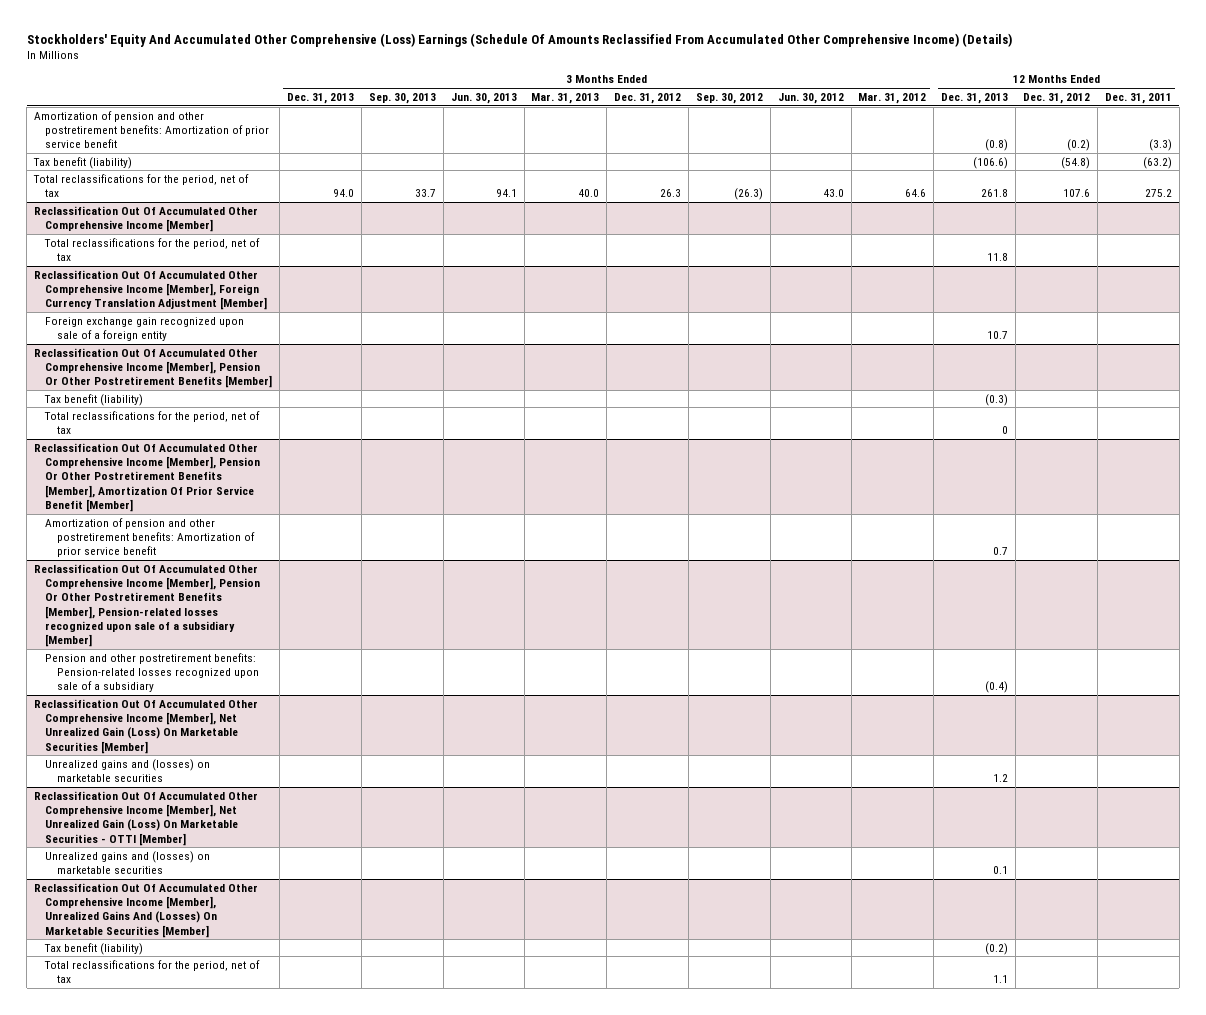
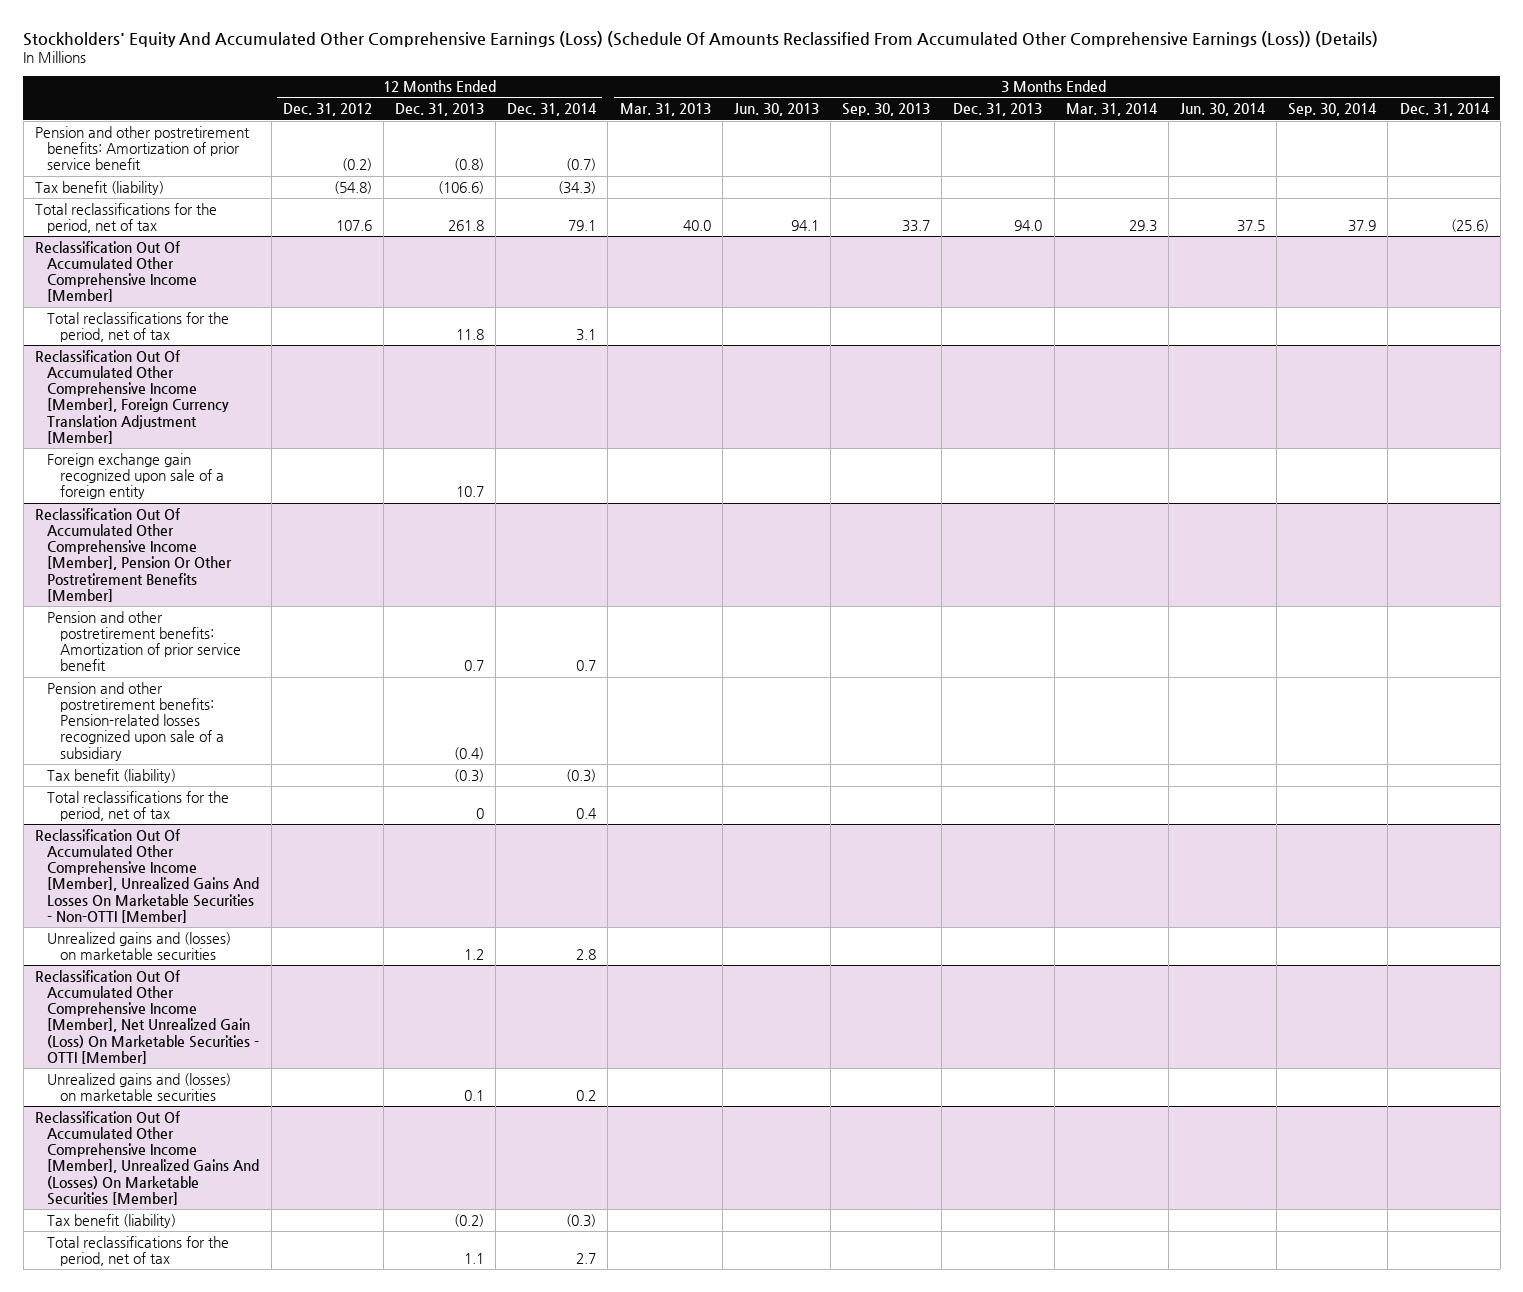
[26,33,1012,48] Stockholders' Equity And Accumulated Other Comprehensive (Loss) Earnings (Schedule Of Amounts Reclassified From Accumulated Other Comprehensive Income) (Details) -> [23,31,1379,48] Stockholders' Equity And Accumulated Other Comprehensive Earnings (Loss) (Schedule Of Amounts Reclassified From Accumulated Other Comprehensive Earnings (Loss)) (Details)
[614,92,682,104] Dec. 31, 2012 -> none
[695,92,763,104] Sep. 30, 2012 -> none
[777,92,844,104] Jun. 30, 2012 -> none
[858,92,927,104] Mar. 31, 2012 -> none
[1104,92,1172,104] Dec. 31, 2011 -> none
none -> [507,103,598,117] Dec. 31, 2014
none -> [1065,103,1158,117] Mar. 31, 2014
none -> [1180,103,1267,117] Jun. 30, 2014
none -> [1288,103,1378,117] Sep. 30, 2014
none -> [1399,103,1490,117] Dec. 31, 2014
[33,110,270,149] Amortization of pension and other postretirement benefits: Amortization of prior service benefit -> [34,125,250,171] Pension and other postretirement benefits: Amortization of prior service benefit
none -> [47,610,242,672] Pension and other postretirement benefits: Amortization of prior service benefit
none -> [47,681,225,761] Pension and other postretirement benefits: Pension-related losses recognized upon sale of a subsidiary
[33,442,261,512] Reclassification Out Of Accumulated Other Comprehensive Income [Member], Pension Or Other Postretirement Benefits [Member], Amortization Of Prior Service Benefit [Member] -> none
[45,517,255,558] Amortization of pension and other postretirement benefits: Amortization of prior service benefit -> none
[33,563,261,648] Reclassification Out Of Accumulated Other Comprehensive Income [Member], Pension Or Other Postretirement Benefits [Member], Pension-related losses recognized upon sale of a subsidiary [Member] -> none
[45,652,259,693] Pension and other postretirement benefits: Pension-related losses recognized upon sale of a subsidiary -> none
[33,698,258,754] Reclassification Out Of Accumulated Other Comprehensive Income [Member], Net Unrealized Gain (Loss) On Marketable Securities [Member] -> [34,828,260,923] Reclassification Out Of Accumulated Other Comprehensive Income [Member], Unrealized Gains And Losses On Marketable Securities - Non-OTTI [Member]

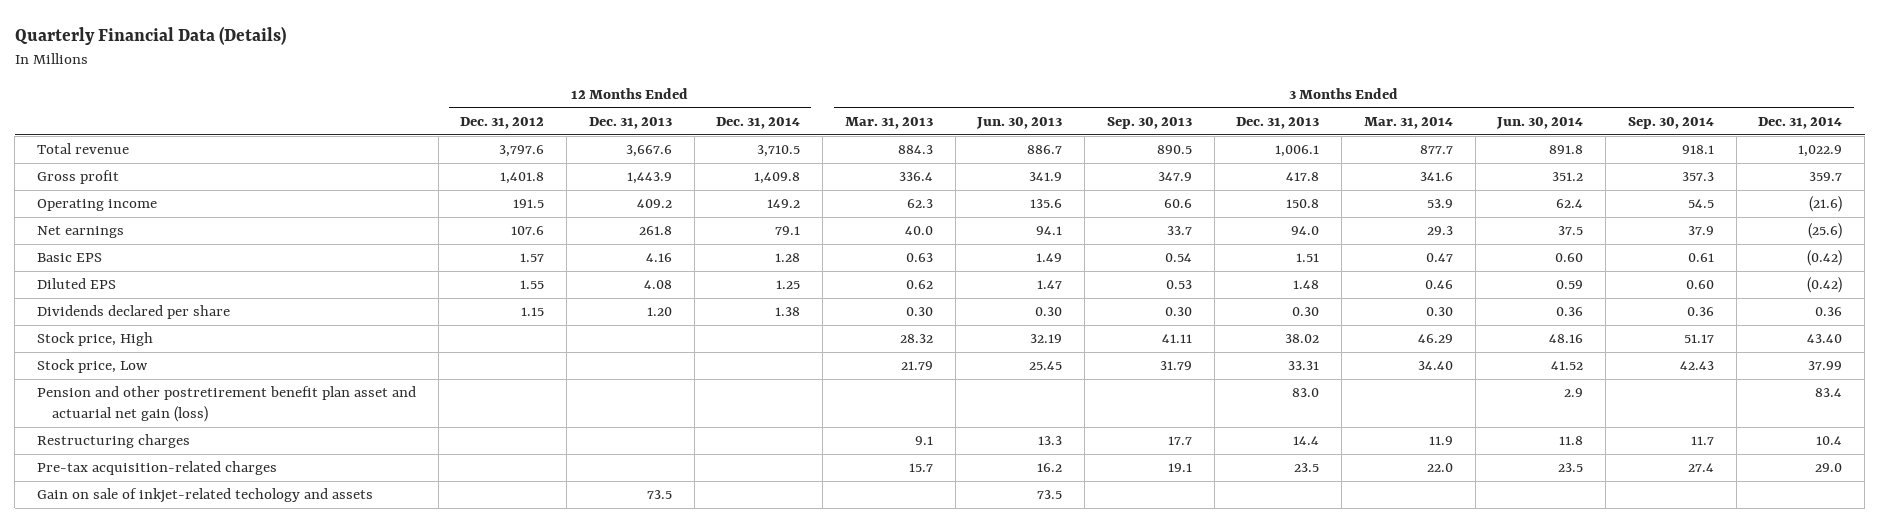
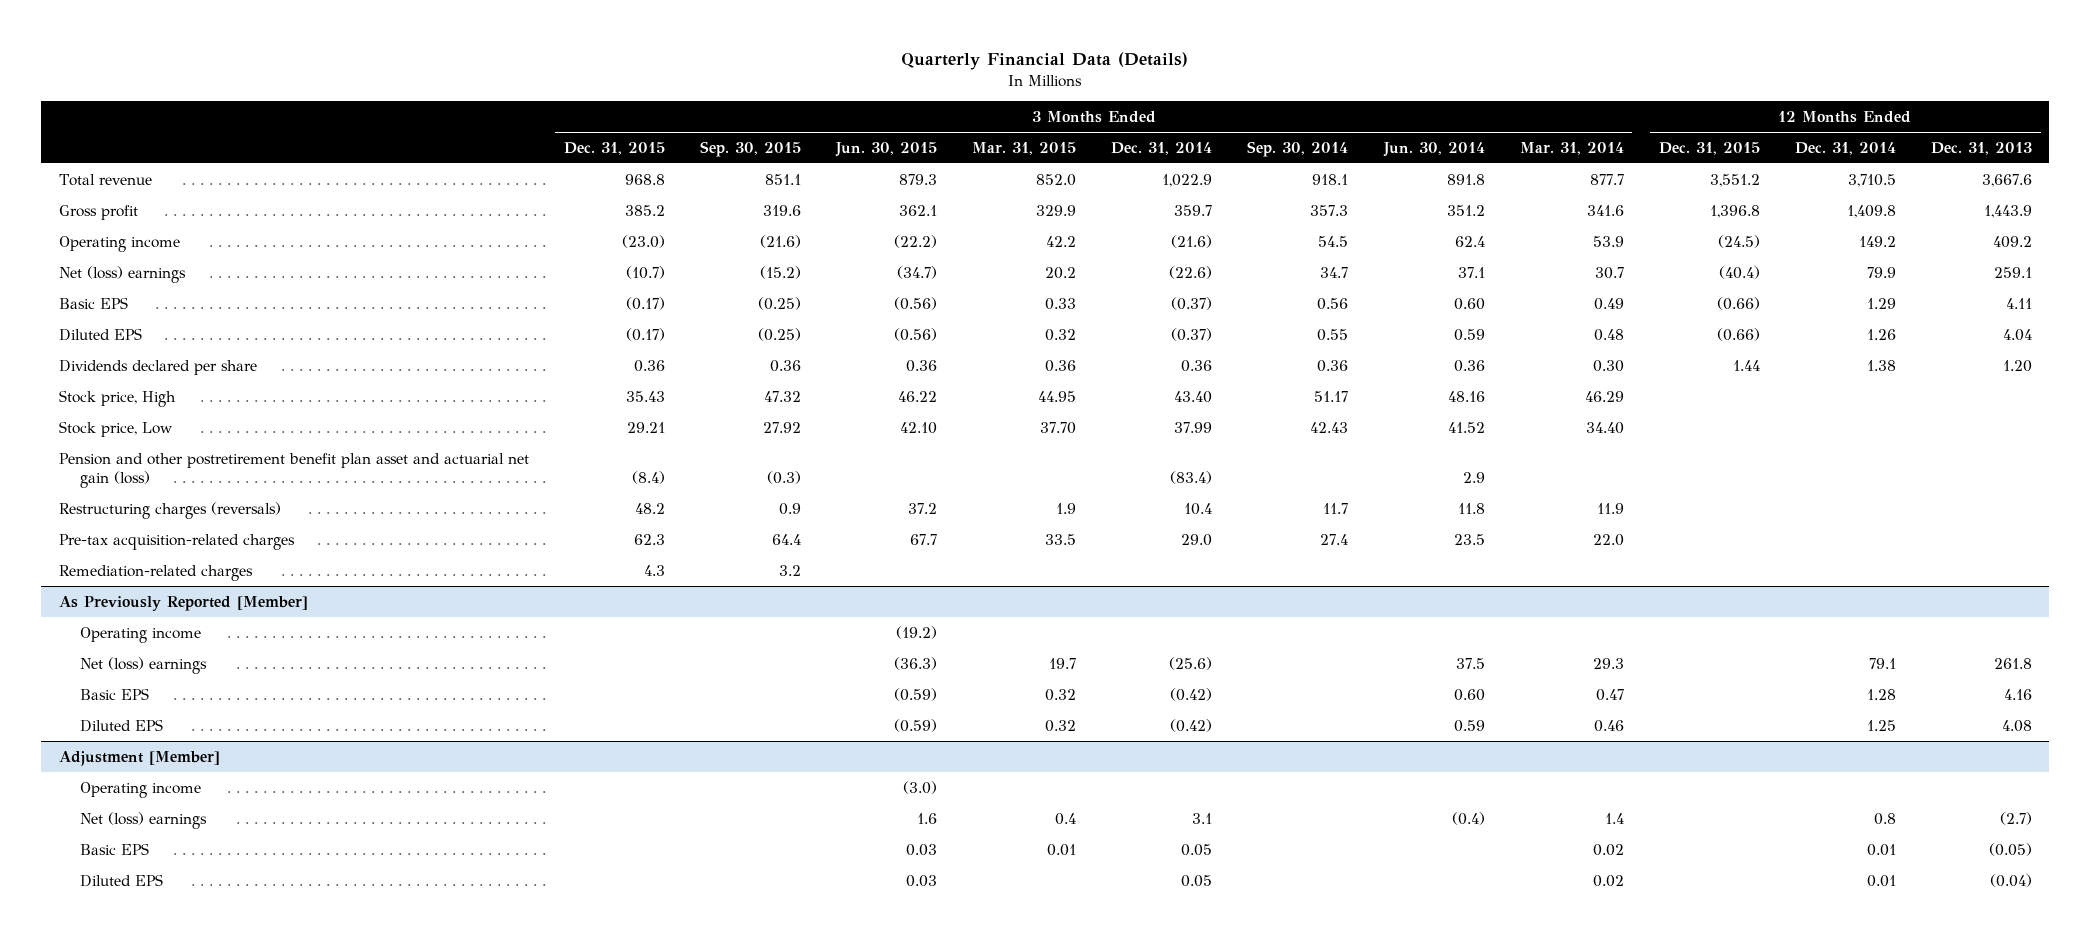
[460,117,545,130] Dec. 31, 2012 -> none
[844,117,933,130] Mar. 31, 2013 -> none
[976,117,1063,130] Jun. 30, 2013 -> none
[1106,117,1192,130] Sep. 30, 2013 -> none
[1236,117,1320,130] Dec. 31, 2013 -> none
none -> [563,141,665,155] Dec. 31, 2015
none -> [700,140,802,157] Sep. 30, 2015
none -> [835,141,938,157] Jun. 30, 2015
none -> [972,141,1077,155] Mar. 31, 2015
none -> [1658,141,1760,155] Dec. 31, 2015
[36,226,124,239] Net earnings -> [58,265,186,283] Net (loss) earnings
[638,226,672,236] 261.8 -> [1993,266,2032,278] 259.1
[775,226,801,236] 79.1 -> [1866,266,1896,278] 79.9
[1426,226,1453,236] 29.3 -> [1594,266,1624,279] 30.7
[1558,226,1584,236] 37.5 -> [1457,266,1485,278] 37.1
[1687,226,1714,236] 37.9 -> [1320,266,1349,278] 34.7
[1808,223,1843,240] (25.6) -> [1169,265,1213,279] (22.6)
[645,253,672,263] 4.16 -> [2005,297,2032,309] 4.11
[775,253,801,263] 1.28 -> [1866,297,1896,309] 1.29
[1425,253,1453,263] 0.47 -> [1593,297,1624,310] 0.49
[1687,253,1714,263] 0.61 -> [1317,297,1349,310] 0.56
[1807,250,1843,267] (0.42) -> [1171,296,1213,310] (0.37)
[643,280,672,290] 4.08 -> [2002,328,2032,341] 4.04
[776,280,801,290] 1.25 -> [1866,328,1896,340] 1.26
[1424,280,1453,290] 0.46 -> [1593,328,1624,341] 0.48
[1685,280,1714,290] 0.60 -> [1317,328,1349,341] 0.55
[1807,277,1843,294] (0.42) -> [1171,327,1213,341] (0.37)
[1815,388,1843,398] 83.4 -> [1170,470,1213,484] (83.4)
[36,434,190,449] Restructuring charges -> [58,501,281,519] Restructuring charges (reversals)
[36,488,373,504] Gain on sale of inkjet-related techology and assets -> none
none -> [58,564,253,581] Remediation-related charges
none -> [58,595,308,611] As Previously Reported [Member]
none -> [80,626,202,643] Operating income
none -> [80,656,208,674] Net (loss) earnings
none -> [80,687,150,700] Basic EPS
none -> [80,718,164,732] Diluted EPS
none -> [58,750,220,766] Adjustment [Member]
none -> [80,781,202,798] Operating income
none -> [80,811,208,829] Net (loss) earnings
none -> [80,842,150,855] Basic EPS
none -> [80,873,164,887] Diluted EPS

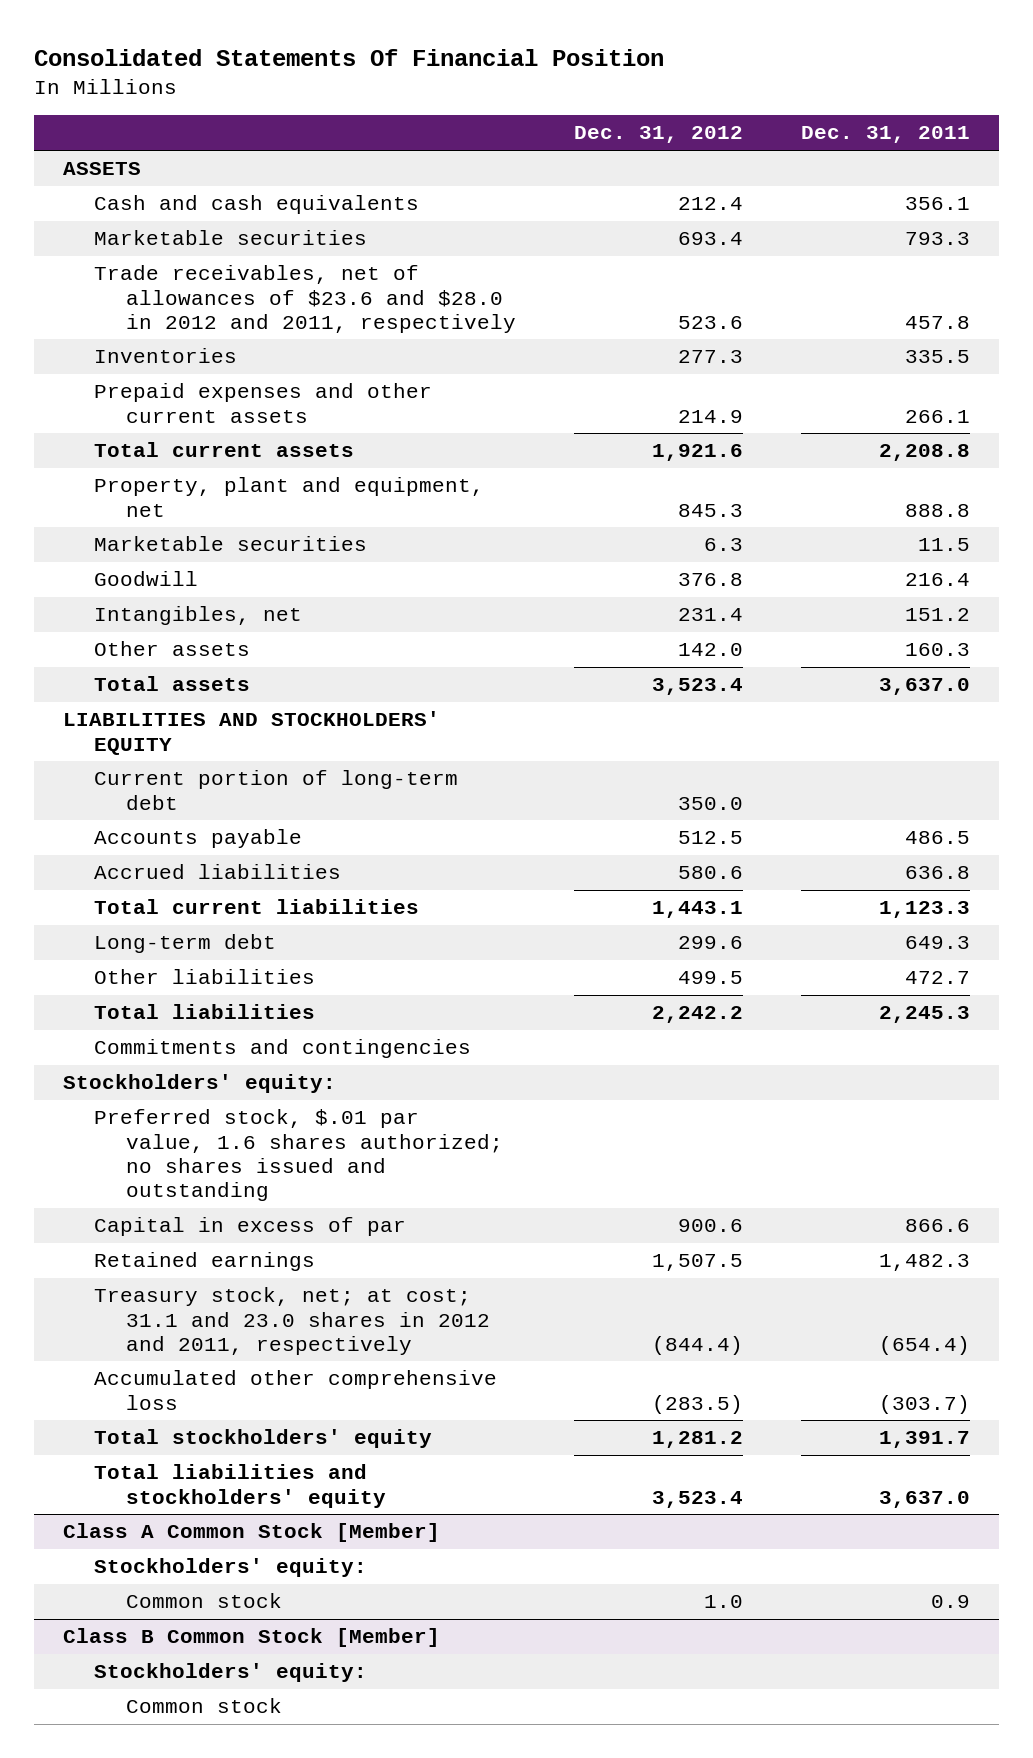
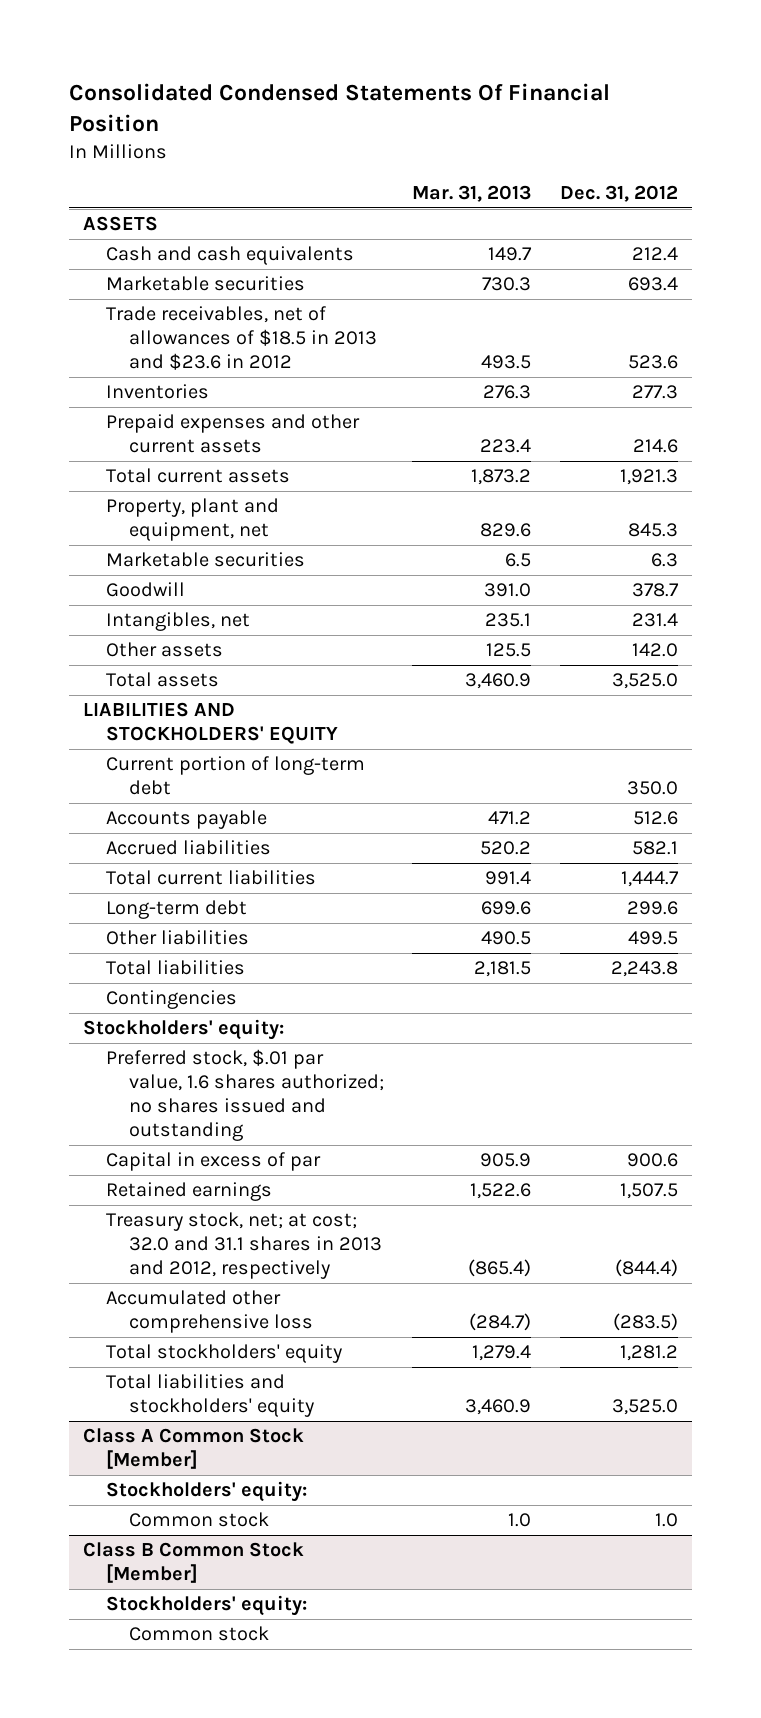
[34,49,665,67] Consolidated Statements Of Financial Position -> [68,82,610,132] Consolidated Condensed Statements Of Financial Position
[800,126,970,144] Dec. 31, 2011 -> none
none -> [412,185,532,203] Mar. 31, 2013
[94,265,516,333] Trade receivables, net of allowances of $23.6 and $28.0 in 2012 and 2011, respectively -> [105,306,377,371] Trade receivables, net of allowances of $18.5 in 2013 and $23.6 in 2012
[677,409,743,423] 214.9 -> [632,439,678,454] 214.6
[651,444,743,462] 1,921.6 -> [619,469,678,486] 1,921.3
[677,573,743,587] 376.8 -> [631,583,679,598] 378.7
[651,678,743,696] 3,523.4 -> [611,673,678,690] 3,525.0
[677,831,743,845] 512.5 -> [632,811,678,826] 512.6
[677,866,743,880] 580.6 -> [631,841,678,856] 582.1
[651,901,743,919] 1,443.1 -> [620,871,679,888] 1,444.7
[651,1006,743,1024] 2,242.2 -> [610,961,678,978] 2,243.8
[94,1039,472,1059] Commitments and contingencies -> [105,990,237,1010] Contingencies
[94,1287,490,1355] Treasury stock, net; at cost; 31.1 and 23.0 shares in 2012 and 2011, respectively -> [105,1212,382,1280] Treasury stock, net; at cost; 32.0 and 31.1 shares in 2013 and 2012, respectively
[651,1490,743,1508] 3,523.4 -> [611,1399,678,1416] 3,525.0

